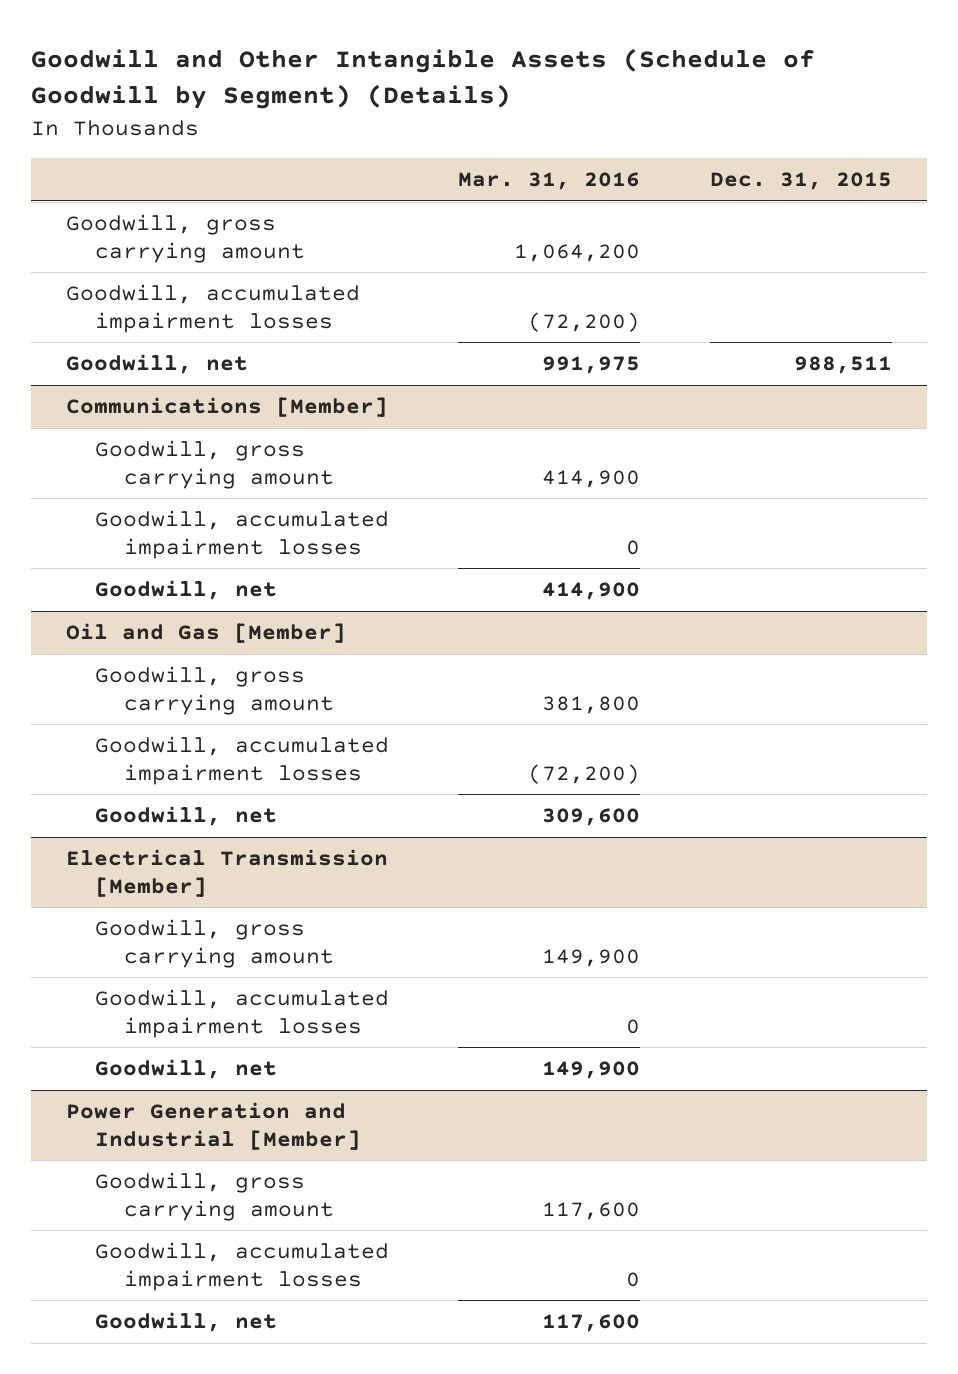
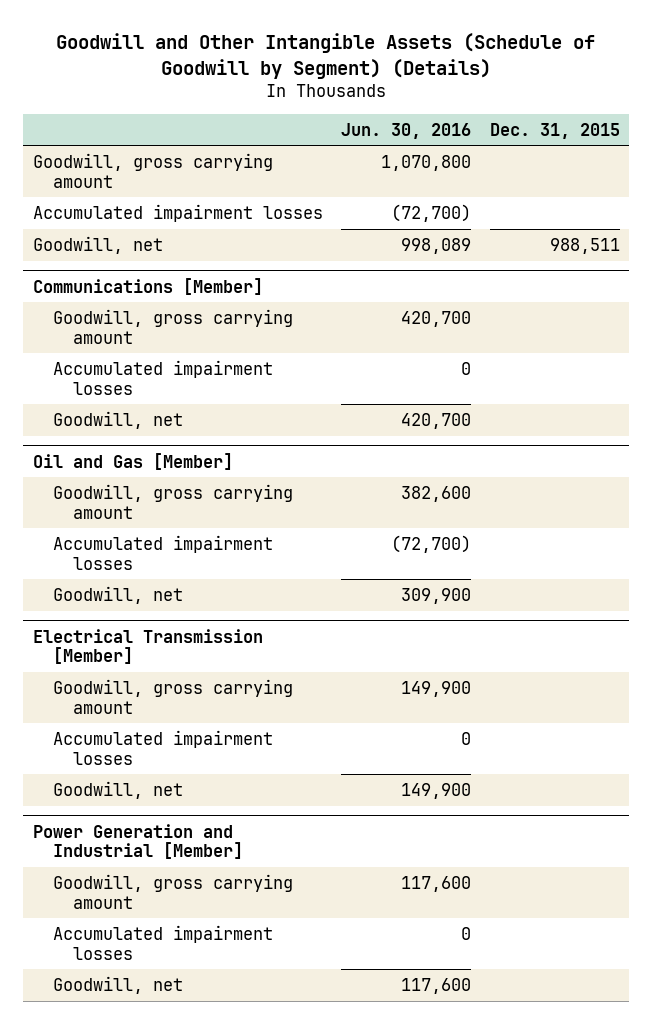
[458,172,641,191] Mar. 31, 2016 -> none
none -> [341,122,472,139] Jun. 30, 2016
[66,284,361,333] Goodwill, accumulated impairment losses -> [32,203,323,222] Accumulated impairment losses
[95,510,390,559] Goodwill, accumulated impairment losses -> [52,359,273,395] Accumulated impairment losses
[95,736,390,785] Goodwill, accumulated impairment losses -> [52,534,273,570] Accumulated impairment losses
[95,989,390,1038] Goodwill, accumulated impairment losses -> [52,729,273,765] Accumulated impairment losses
[95,1242,390,1291] Goodwill, accumulated impairment losses -> [52,924,273,960] Accumulated impairment losses

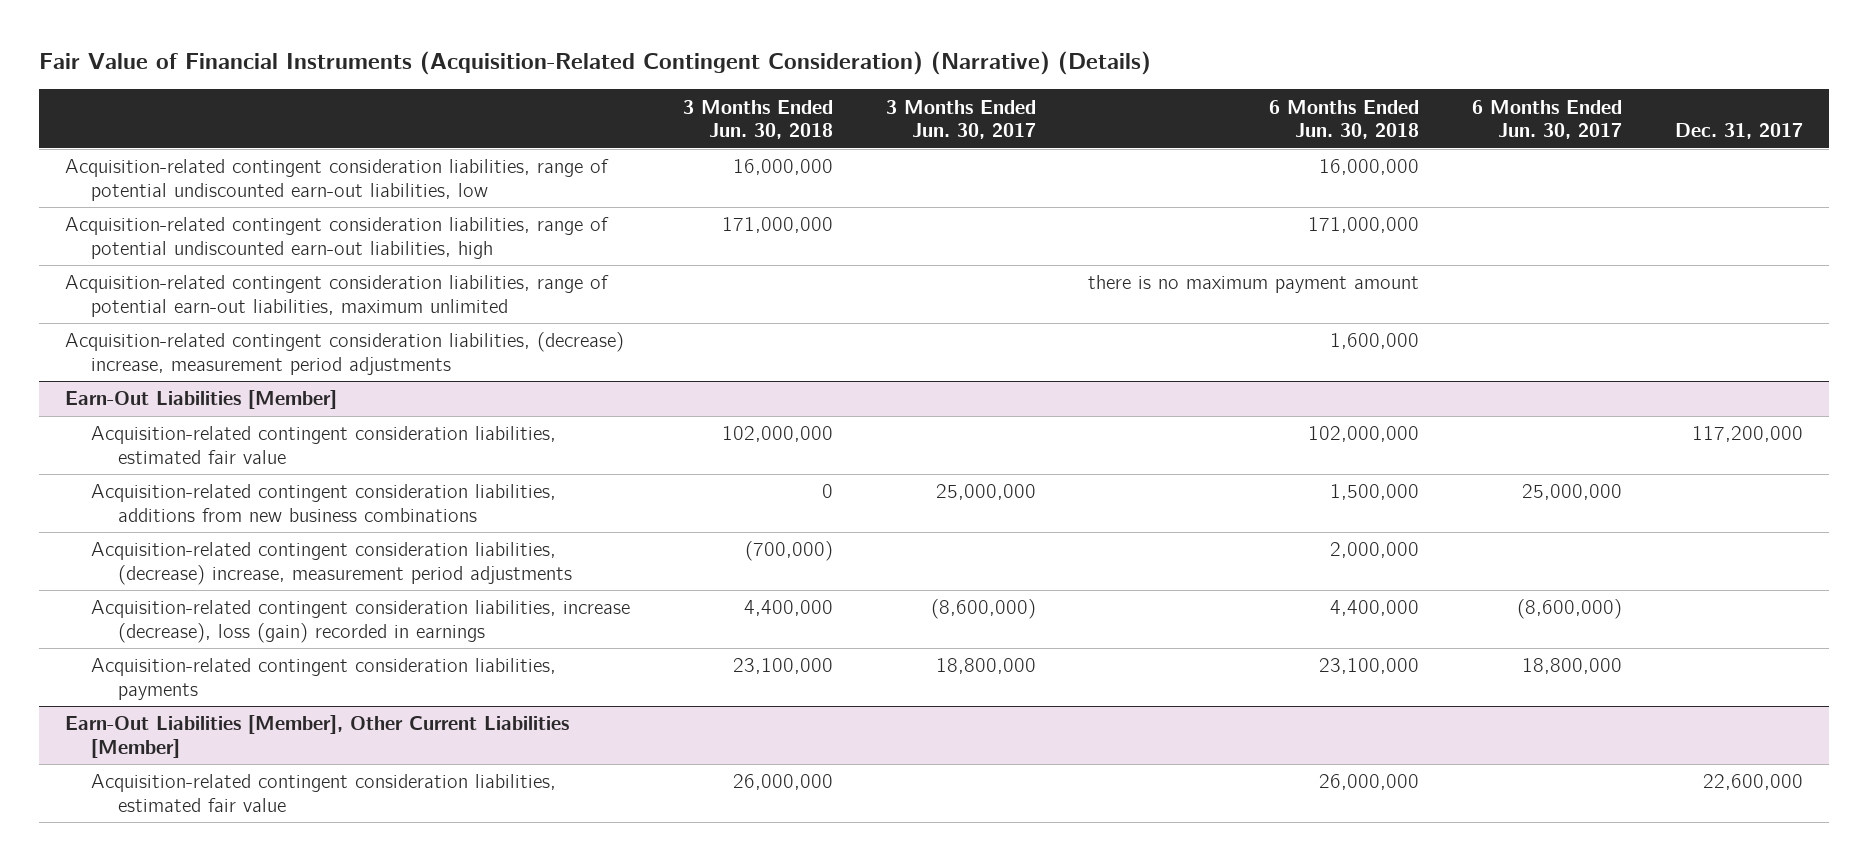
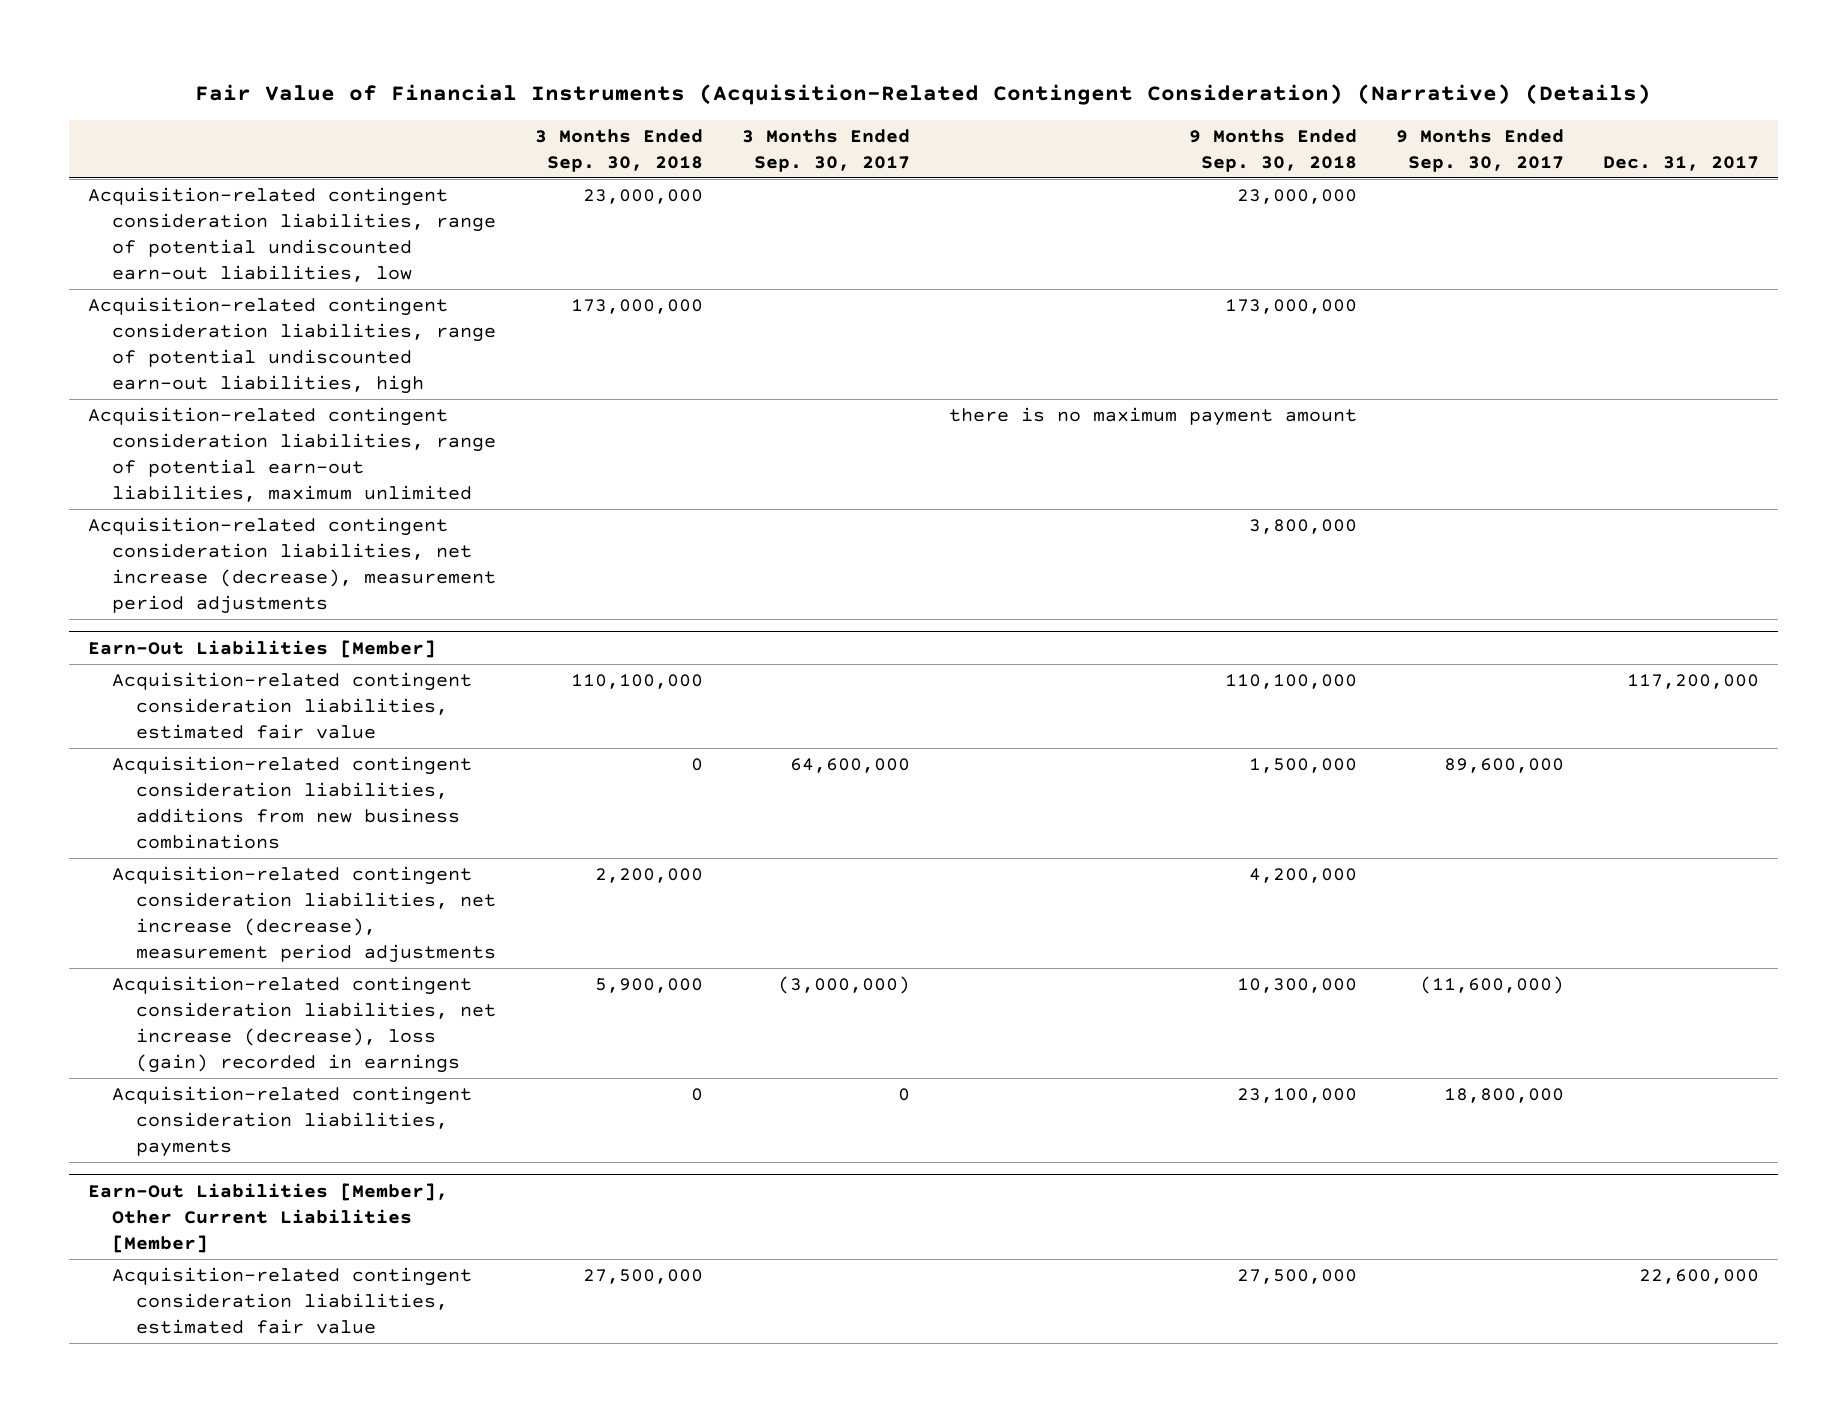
[682,99,833,139] 3 Months Ended Jun. 30, 2018 -> none
[885,99,1036,139] 3 Months Ended Jun. 30, 2017 -> none
[1269,99,1420,139] 6 Months Ended Jun. 30, 2018 -> none
[1472,99,1623,139] 6 Months Ended Jun. 30, 2017 -> none
none -> [534,128,703,172] 3 Months Ended Sep. 30, 2018
none -> [741,128,910,172] 3 Months Ended Sep. 30, 2017
none -> [1188,128,1357,172] 9 Months Ended Sep. 30, 2018
none -> [1395,128,1564,172] 9 Months Ended Sep. 30, 2017
[65,332,625,375] Acquisition-related contingent consideration liabilities, (decrease) increase, measurement period adjustments -> [88,516,496,614] Acquisition-related contingent consideration liabilities, net increase (decrease), measurement period adjustments
[91,542,572,585] Acquisition-related contingent consideration liabilities, (decrease) increase, measurement period adjustments -> [111,865,496,963] Acquisition-related contingent consideration liabilities, net increase (decrease), measurement period adjustments
[91,600,631,643] Acquisition-related contingent consideration liabilities, increase (decrease), loss (gain) recorded in earnings -> [111,975,496,1073] Acquisition-related contingent consideration liabilities, net increase (decrease), loss (gain) recorded in earnings

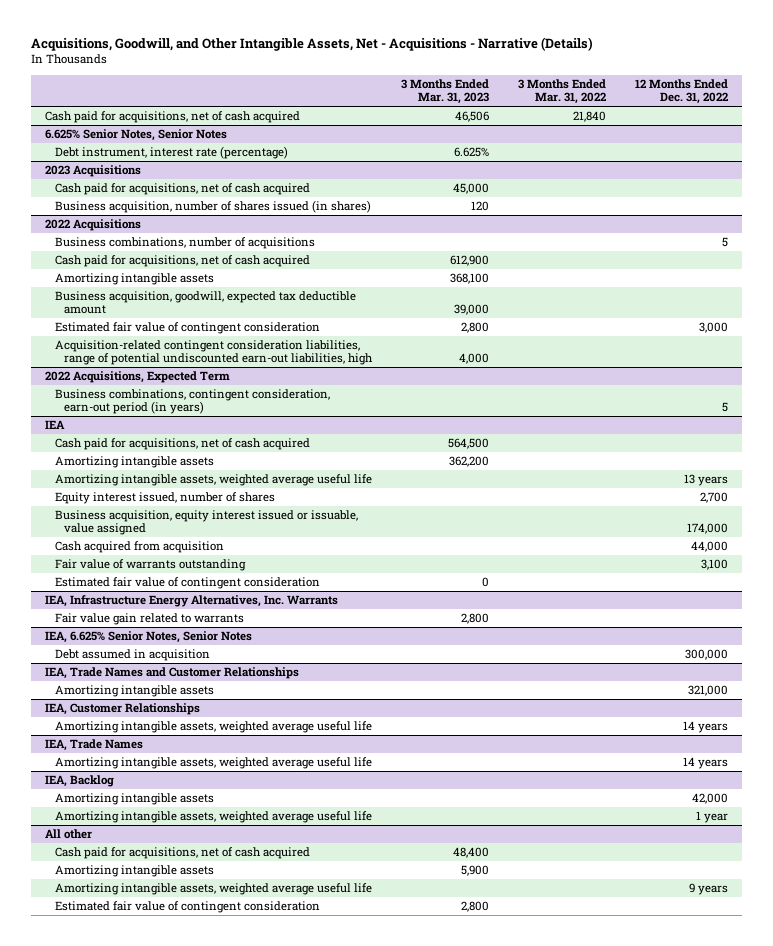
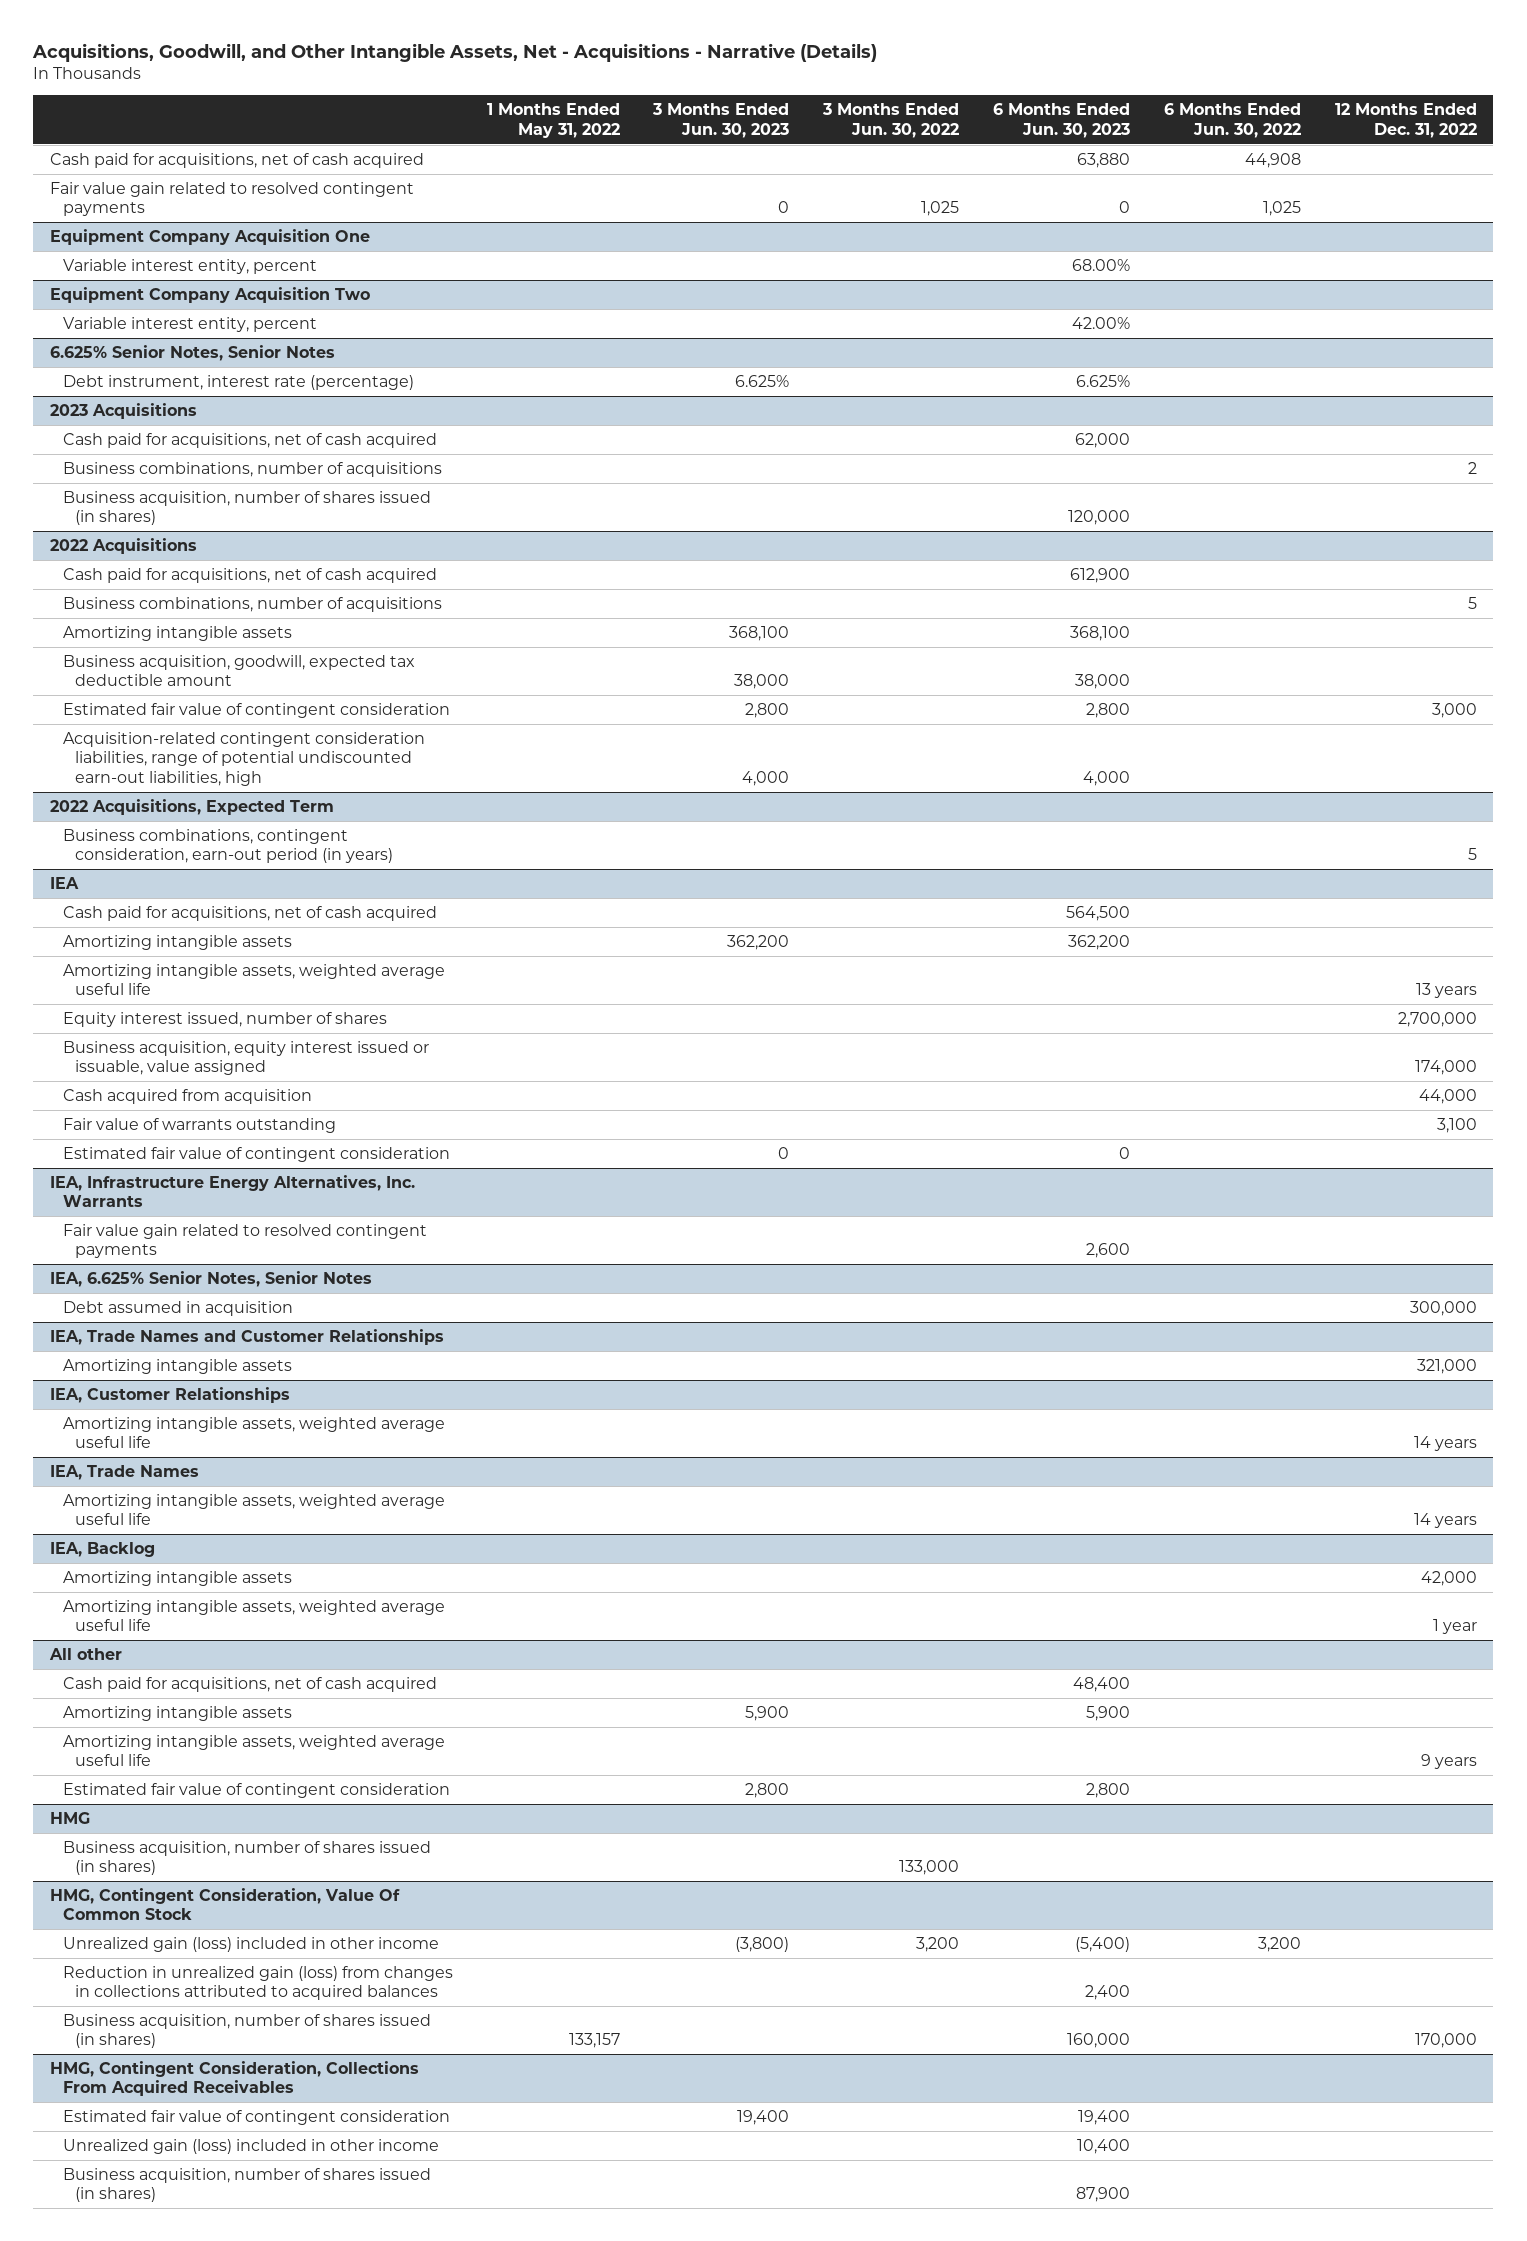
[401,78,490,105] 3 Months Ended Mar. 31, 2023 -> none
[517,78,606,105] 3 Months Ended Mar. 31, 2022 -> none
none -> [486,103,620,138] 1 Months Ended May 31, 2022
none -> [652,103,790,138] 3 Months Ended Jun. 30, 2023
none -> [822,103,960,138] 3 Months Ended Jun. 30, 2022
none -> [992,103,1130,138] 6 Months Ended Jun. 30, 2023
none -> [1163,103,1301,138] 6 Months Ended Jun. 30, 2022
none -> [50,182,415,217] Fair value gain related to resolved contingent payments
none -> [50,229,371,246] Equipment Company Acquisition One
none -> [62,259,317,275] Variable interest entity, percent
none -> [50,287,371,304] Equipment Company Acquisition Two
none -> [62,317,317,333] Variable interest entity, percent
none -> [62,462,442,478] Business combinations, number of acquisitions
[54,237,315,250] Business combinations, number of acquisitions -> [62,597,442,613] Business combinations, number of acquisitions
[699,492,728,504] 2,700 -> [1397,1012,1477,1028] 2,700,000
[54,613,244,626] Fair value gain related to warrants -> [62,1224,427,1259] Fair value gain related to resolved contingent payments
none -> [50,1812,91,1825] HMG
none -> [62,1841,431,1876] Business acquisition, number of shares issued (in shares)
none -> [50,1888,401,1921] HMG, Contingent Consideration, Value Of Common Stock
none -> [62,1937,439,1953] Unrealized gain (loss) included in other income
none -> [62,1966,453,2001] Reduction in unrealized gain (loss) from changes in collections attributed to acquired balances
none -> [62,2014,431,2049] Business acquisition, number of shares issued (in shares)
none -> [50,2061,420,2097] HMG, Contingent Consideration, Collections From Acquired Receivables
none -> [62,2110,450,2126] Estimated fair value of contingent consideration
none -> [62,2139,439,2155] Unrealized gain (loss) included in other income
none -> [62,2168,431,2203] Business acquisition, number of shares issued (in shares)

